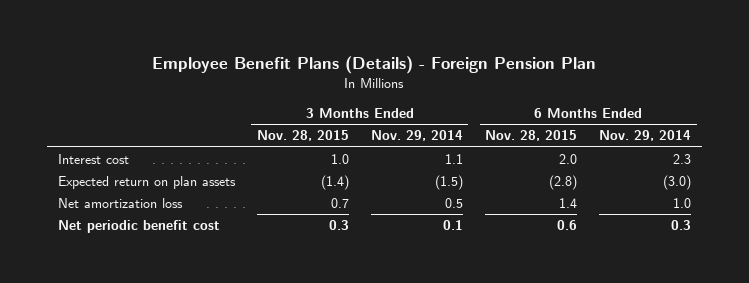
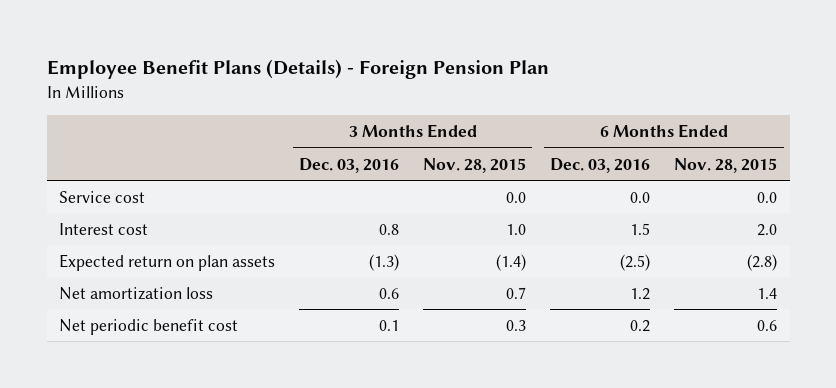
[370,130,463,142] Nov. 29, 2014 -> none
[599,130,692,142] Nov. 29, 2014 -> none
none -> [298,157,399,173] Dec. 03, 2016
none -> [550,157,651,173] Dec. 03, 2016
none -> [58,190,145,203] Service cost

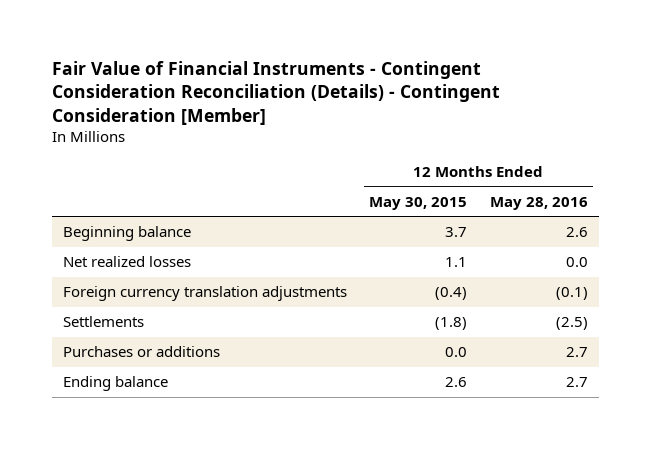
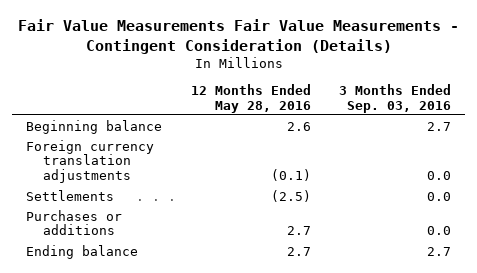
[51,60,500,125] Fair Value of Financial Instruments - Contingent Consideration Reconciliation (Details) - Contingent Consideration [Member] -> [17,19,459,54] Fair Value Measurements Fair Value Measurements - Contingent Consideration (Details)
[369,196,468,210] May 30, 2015 -> none
none -> [339,83,452,113] 3 Months Ended Sep. 03, 2016
[62,256,191,268] Net realized losses -> none

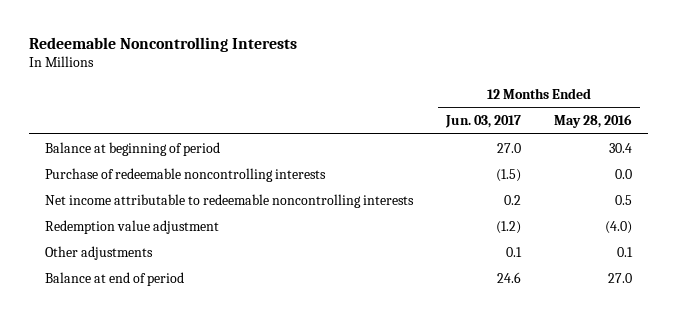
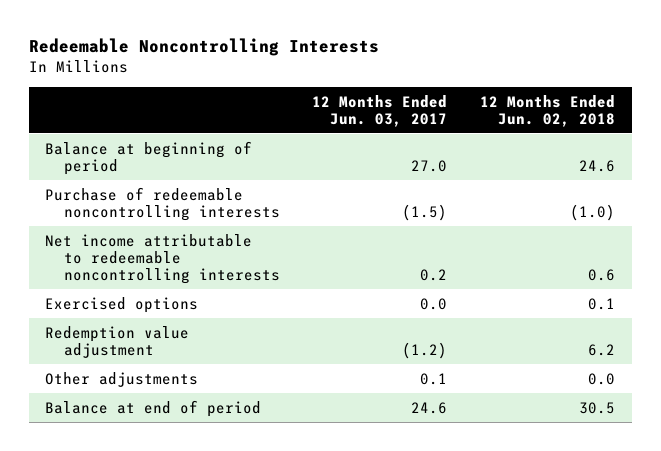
[553,114,632,129] May 28, 2016 -> none
none -> [480,94,616,127] 12 Months Ended Jun. 02, 2018
none -> [45,296,199,313] Exercised options

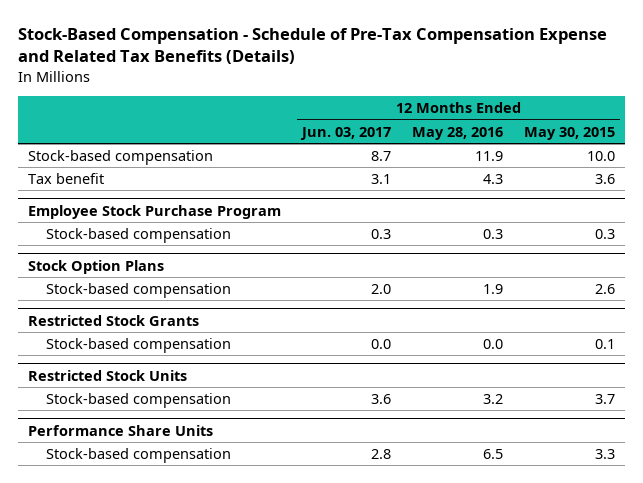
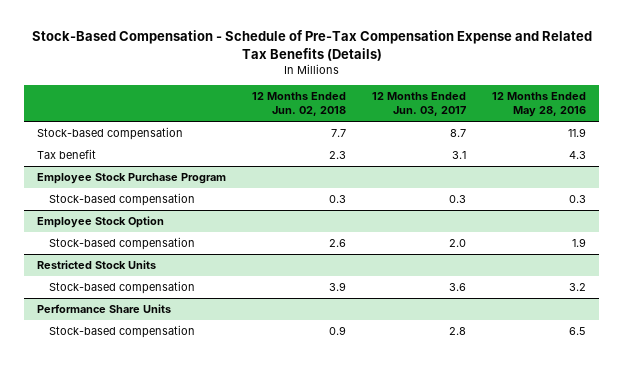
[523,126,615,140] May 30, 2015 -> none
none -> [251,92,346,117] 12 Months Ended Jun. 02, 2018
[28,259,165,274] Stock Option Plans -> [36,216,164,229] Employee Stock Option
[28,314,200,326] Restricted Stock Grants -> none
[46,337,232,353] Stock-based compensation -> none

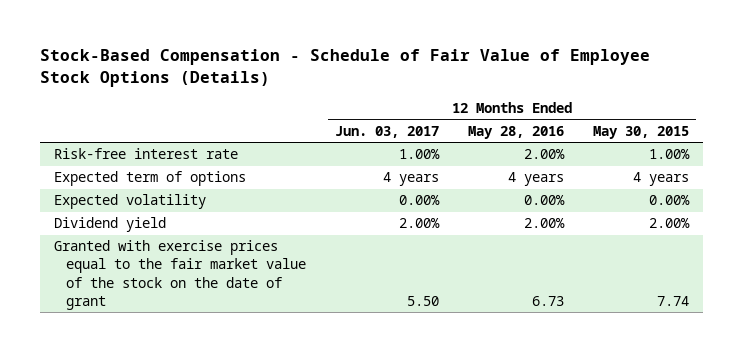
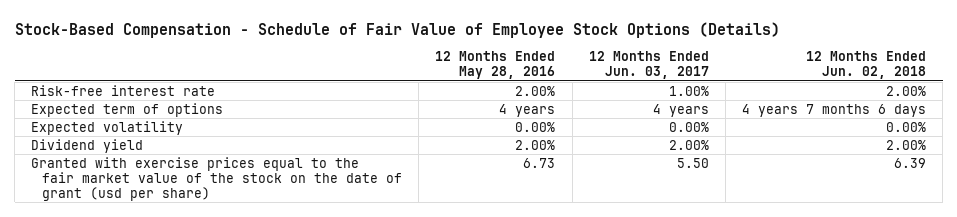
[592,125,689,139] May 30, 2015 -> none
none -> [805,51,926,80] 12 Months Ended Jun. 02, 2018
[53,240,306,310] Granted with exercise prices equal to the fair market value of the stock on the date of grant -> [31,156,403,201] Granted with exercise prices equal to the fair market value of the stock on the date of grant (usd per share)

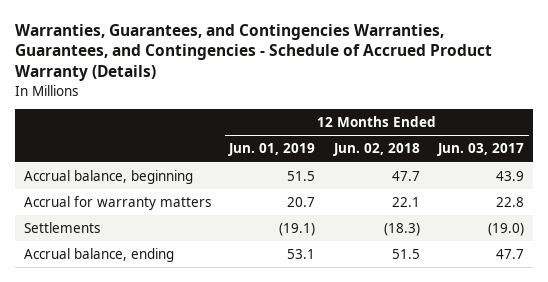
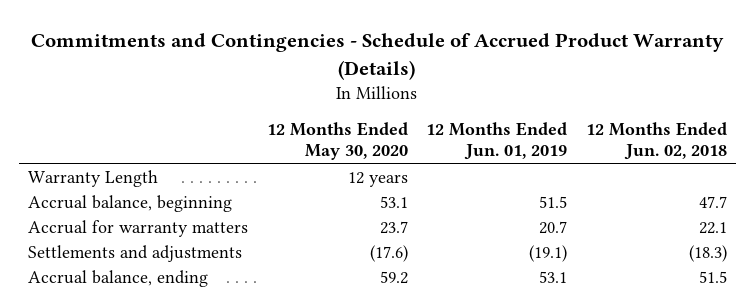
[14,23,492,82] Warranties, Guarantees, and Contingencies Warranties, Guarantees, and Contingencies - Schedule of Accrued Product Warranty (Details) -> [31,32,725,80] Commitments and Contingencies - Schedule of Accrued Product Warranty (Details)
[437,143,525,157] Jun. 03, 2017 -> none
none -> [266,122,408,161] 12 Months Ended May 30, 2020
none -> [28,169,159,187] Warranty Length
[23,222,100,234] Settlements -> [28,244,243,262] Settlements and adjustments

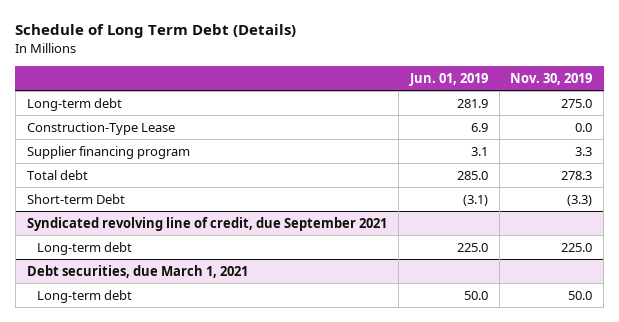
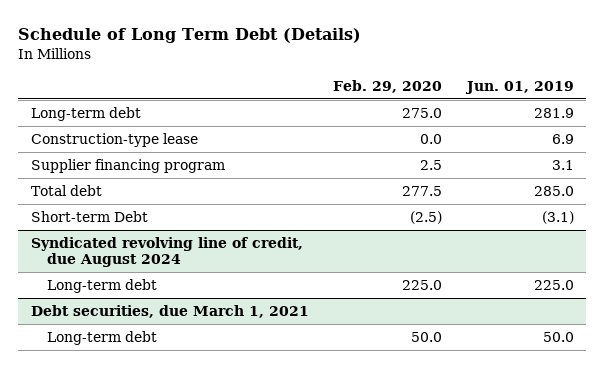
[510,72,593,85] Nov. 30, 2019 -> none
none -> [333,79,443,93] Feb. 29, 2020
[26,121,175,135] Construction-Type Lease -> [30,133,198,148] Construction-type lease
[26,216,387,231] Syndicated revolving line of credit, due September 2021 -> [30,237,303,268] Syndicated revolving line of credit, due August 2024

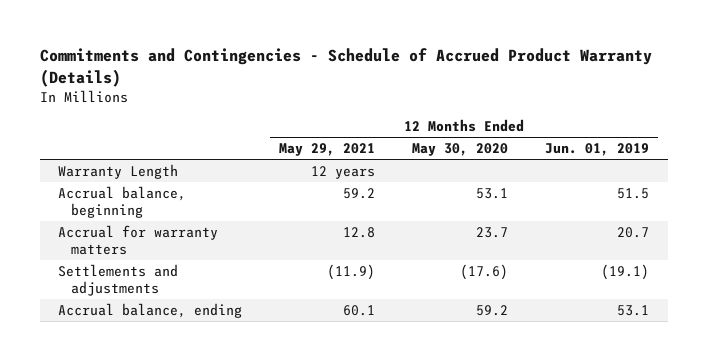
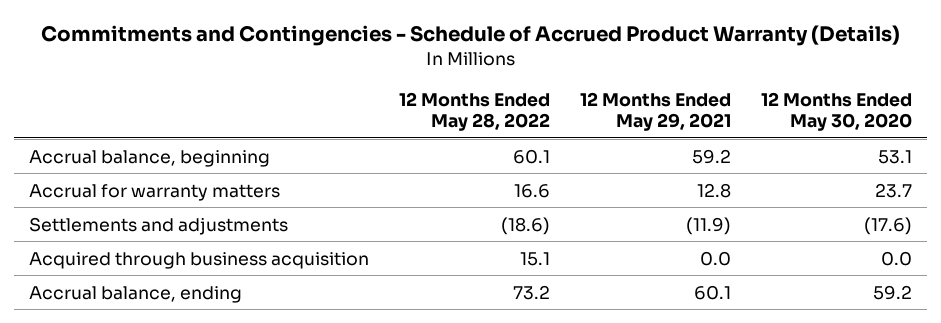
[545,143,650,157] Jun. 01, 2019 -> none
none -> [399,91,551,131] 12 Months Ended May 28, 2022
[58,163,179,179] Warranty Length -> none
none -> [29,251,370,269] Acquired through business acquisition

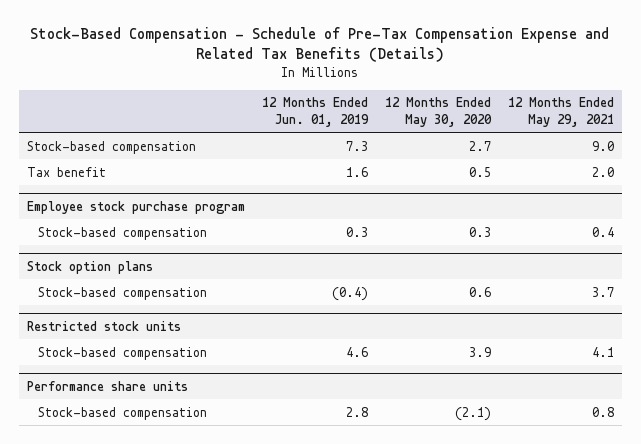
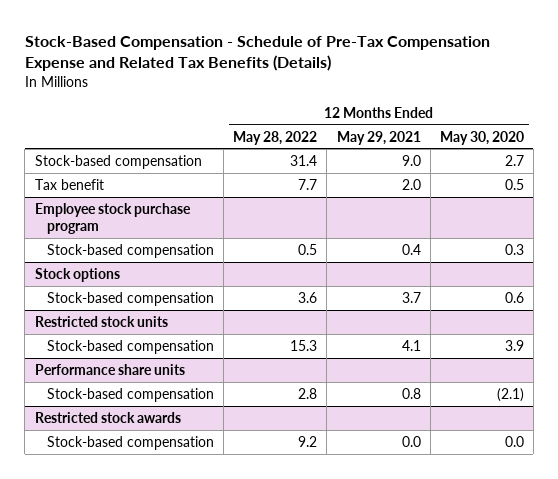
[261,97,369,127] 12 Months Ended Jun. 01, 2019 -> none
none -> [233,130,318,145] May 28, 2022
[26,260,153,274] Stock option plans -> [34,267,120,282] Stock options
none -> [34,411,181,423] Restricted stock awards
none -> [47,435,215,450] Stock-based compensation

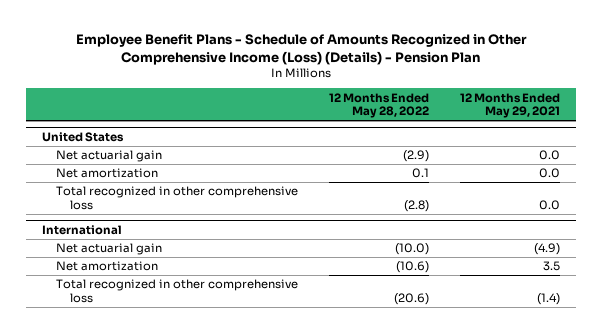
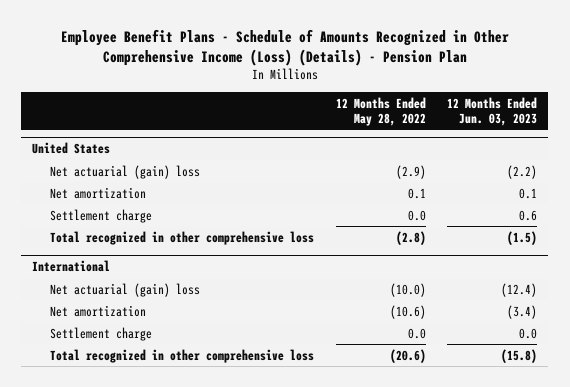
[460,92,561,119] 12 Months Ended May 29, 2021 -> none
none -> [447,96,538,126] 12 Months Ended Jun. 03, 2023
[55,150,162,163] Net actuarial gain -> [49,164,200,179] Net actuarial (gain) loss
none -> [49,208,152,223] Settlement charge
[55,243,162,256] Net actuarial gain -> [49,282,200,297] Net actuarial (gain) loss
none -> [49,326,152,341] Settlement charge

